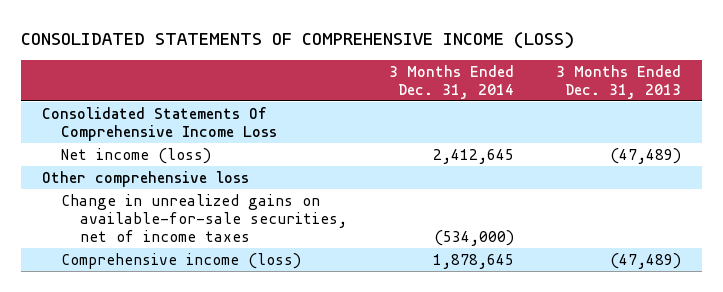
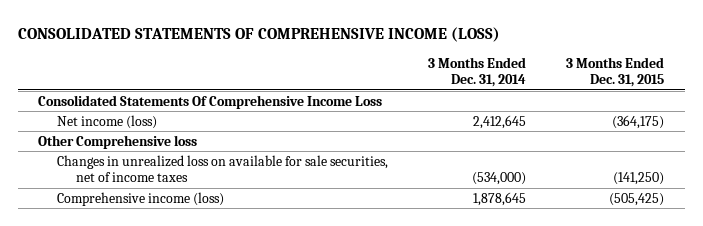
[556,64,682,100] 3 Months Ended Dec. 31, 2013 -> none
none -> [566,56,665,88] 3 Months Ended Dec. 31, 2015
[41,170,249,187] Other comprehensive loss -> [38,134,198,149] Other Comprehensive loss
[60,193,347,242] Change in unrealized gains on available-for-sale securities, net of income taxes -> [57,154,389,183] Changes in unrealized loss on available for sale securities, net of income taxes

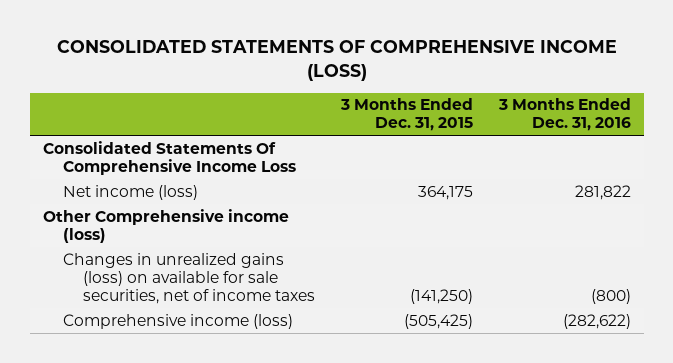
[428,56,527,88] 3 Months Ended Dec. 31, 2014 -> none
none -> [497,98,631,132] 3 Months Ended Dec. 31, 2016
[612,114,665,129] (364,175) -> [417,185,473,200] 364,175
[38,134,198,149] Other Comprehensive loss -> [42,208,289,243] Other Comprehensive income (loss)
[57,154,389,183] Changes in unrealized loss on available for sale securities, net of income taxes -> [62,252,315,305] Changes in unrealized gains (loss) on available for sale securities, net of income taxes

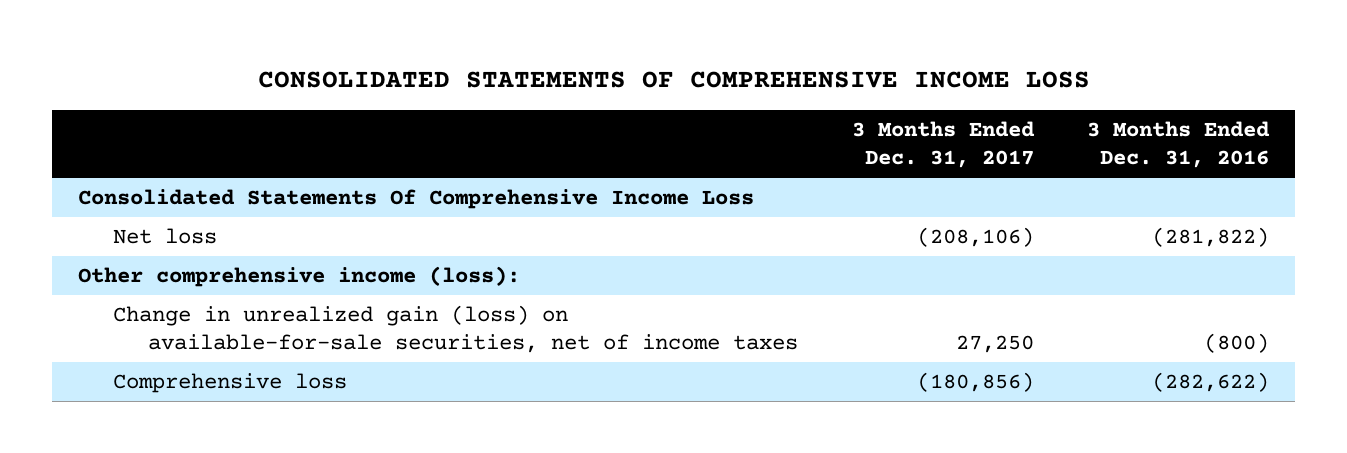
[56,40,617,82] CONSOLIDATED STATEMENTS OF COMPREHENSIVE INCOME (LOSS) -> [257,71,1090,89] CONSOLIDATED STATEMENTS OF COMPREHENSIVE INCOME LOSS
[339,98,473,132] 3 Months Ended Dec. 31, 2015 -> none
none -> [851,120,1035,169] 3 Months Ended Dec. 31, 2017
[62,184,198,200] Net income (loss) -> [113,228,218,245] Net loss
[574,184,631,200] 281,822 -> [1151,227,1269,248] (281,822)
[42,208,289,243] Other Comprehensive income (loss) -> [78,266,521,288] Other comprehensive income (loss):
[62,252,315,305] Changes in unrealized gains (loss) on available for sale securities, net of income taxes -> [113,305,799,354] Change in unrealized gain (loss) on available-for-sale securities, net of income taxes
[62,313,293,329] Comprehensive income (loss) -> [113,373,348,394] Comprehensive loss

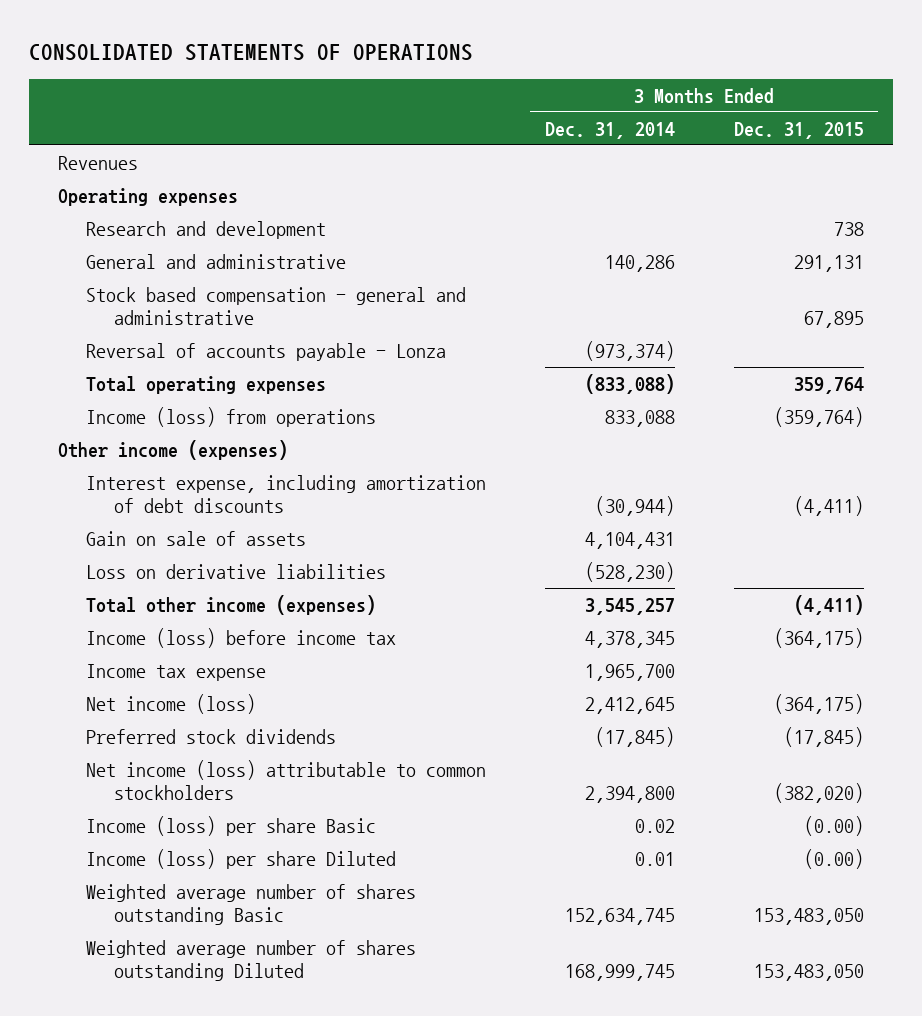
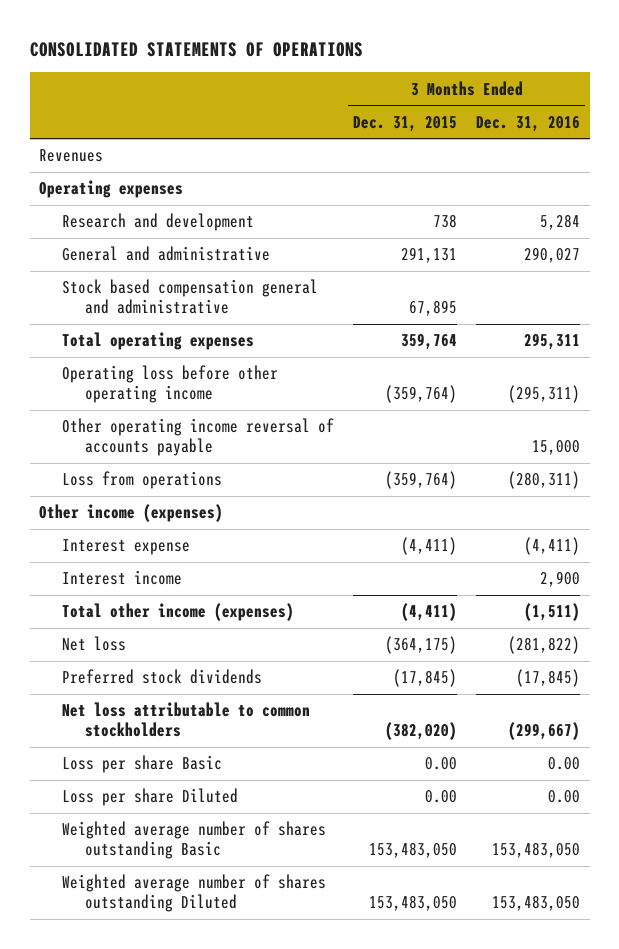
[544,121,675,139] Dec. 31, 2014 -> none
none -> [476,115,581,132] Dec. 31, 2016
[86,342,447,361] Reversal of accounts payable - Lonza -> none
[86,286,467,326] Stock based compensation - general and administrative -> [62,279,319,315] Stock based compensation general and administrative
none -> [62,365,279,404] Operating loss before other operating income
none -> [62,418,335,457] Other operating income reversal of accounts payable
[86,406,377,427] Income (loss) from operations -> [62,471,223,490] Loss from operations
[86,530,307,546] Gain on sale of assets -> none
[86,563,387,579] Loss on derivative liabilities -> none
[86,474,487,514] Interest expense, including amortization of debt discounts -> [62,539,191,556] Interest expense
none -> [62,570,183,586] Interest income
[86,627,397,648] Income (loss) before income tax -> none
[86,663,267,681] Income tax expense -> none
[86,693,257,714] Net income (loss) -> [62,636,127,652] Net loss
[86,759,487,801] Net income (loss) attributable to common stockholders -> [62,702,311,738] Net loss attributable to common stockholders
[86,815,377,836] Income (loss) per share Basic -> [62,755,223,774] Loss per share Basic
[803,815,864,836] (0.00) -> [425,757,458,771] 0.00
[86,848,397,869] Income (loss) per share Diluted -> [62,788,239,807] Loss per share Diluted
[803,848,864,869] (0.00) -> [425,790,458,804] 0.00

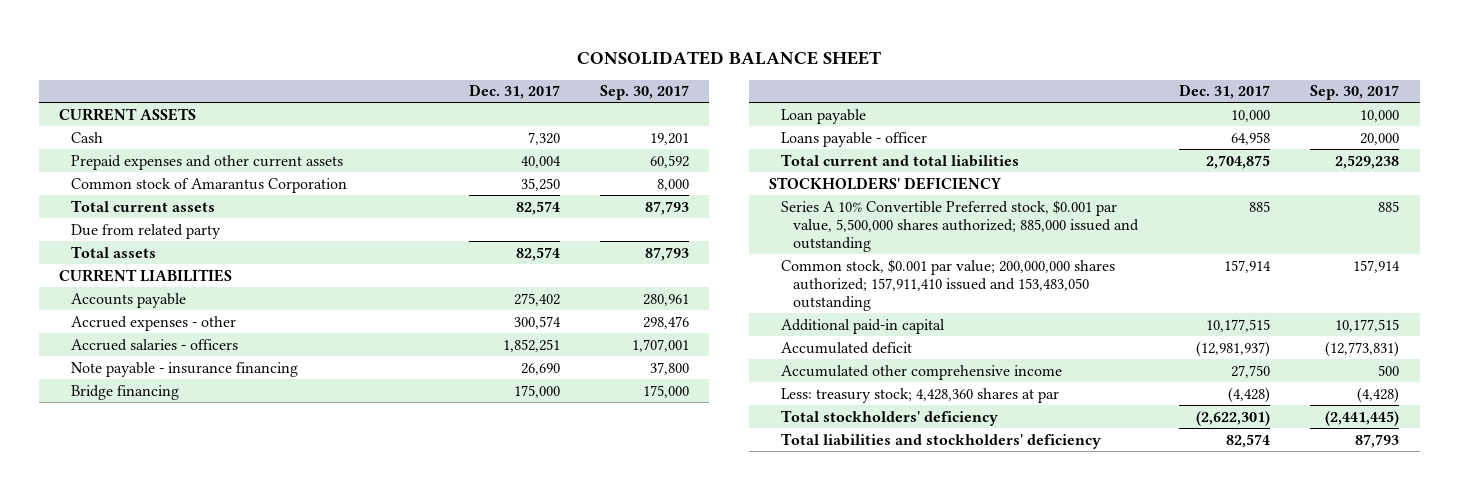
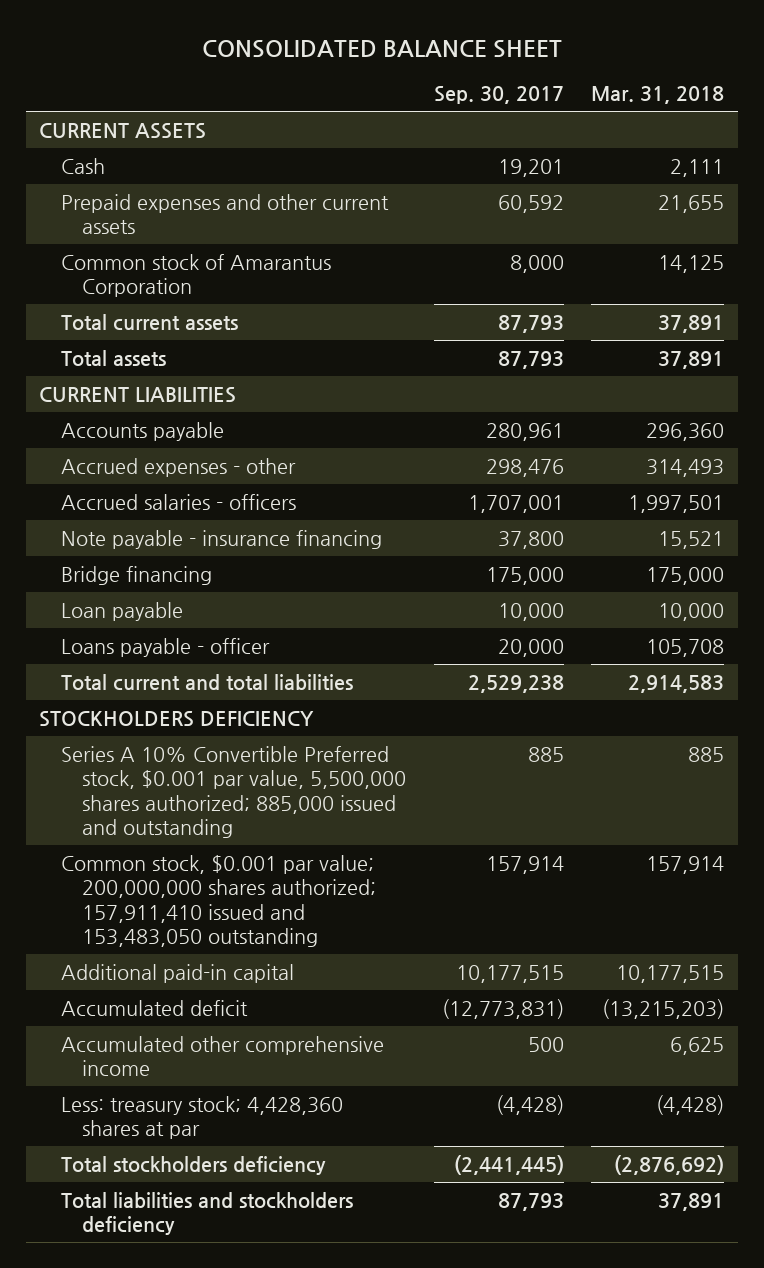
[468,84,560,100] Dec. 31, 2017 -> none
none -> [591,86,725,105] Mar. 31, 2018
[71,223,222,239] Due from related party -> none
[769,176,1002,190] STOCKHOLDERS' DEFICIENCY -> [39,710,315,727] STOCKHOLDERS DEFICIENCY
[781,409,999,426] Total stockholders' deficiency -> [60,1155,326,1175] Total stockholders deficiency
[781,432,1102,449] Total liabilities and stockholders' deficiency -> [60,1191,353,1236] Total liabilities and stockholders deficiency

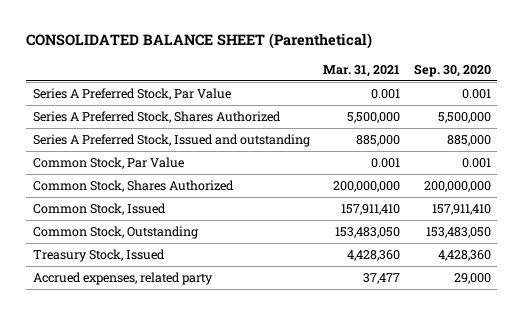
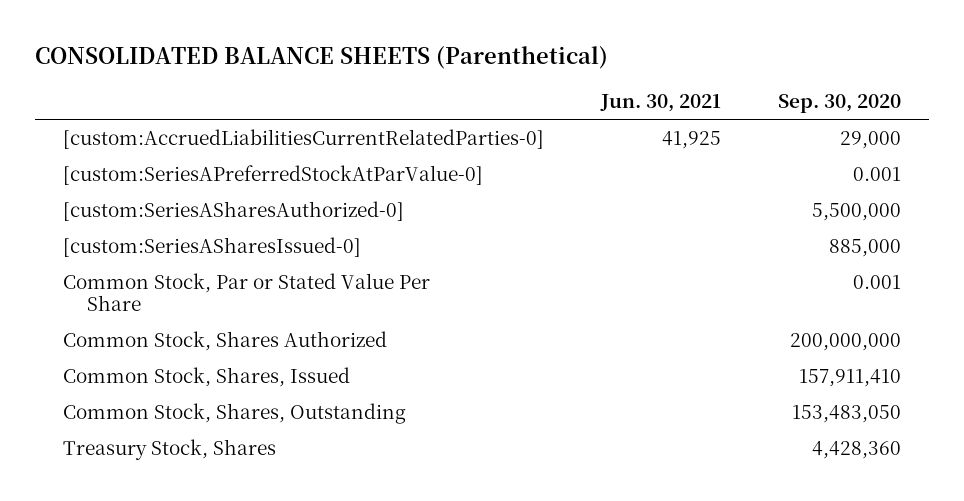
[26,33,373,50] CONSOLIDATED BALANCE SHEET (Parenthetical) -> [34,46,608,70] CONSOLIDATED BALANCE SHEETS (Parenthetical)
[323,64,401,77] Mar. 31, 2021 -> none
none -> [600,94,722,113] Jun. 30, 2021
none -> [63,128,545,149] [custom:AccruedLiabilitiesCurrentRelatedParties-0]
[32,88,231,101] Series A Preferred Stock, Par Value -> [63,164,484,185] [custom:SeriesAPreferredStockAtParValue-0]
[32,111,281,124] Series A Preferred Stock, Shares Authorized -> [63,200,405,221] [custom:SeriesASharesAuthorized-0]
[32,134,310,148] Series A Preferred Stock, Issued and outstanding -> [63,236,362,257] [custom:SeriesASharesIssued-0]
[32,157,184,170] Common Stock, Par Value -> [63,272,431,312] Common Stock, Par or Stated Value Per Share
[32,272,213,286] Accrued expenses, related party -> none
[32,203,166,216] Common Stock, Issued -> [63,366,351,387] Common Stock, Shares, Issued
[32,226,198,240] Common Stock, Outstanding -> [63,402,407,424] Common Stock, Shares, Outstanding
[32,249,165,263] Treasury Stock, Issued -> [63,438,277,460] Treasury Stock, Shares

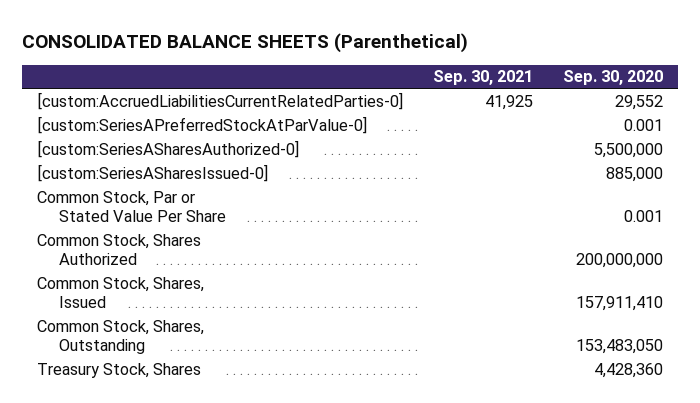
[600,94,722,113] Jun. 30, 2021 -> none
none -> [433,70,534,86] Sep. 30, 2021
[839,130,901,149] 29,000 -> [615,94,664,110] 29,552

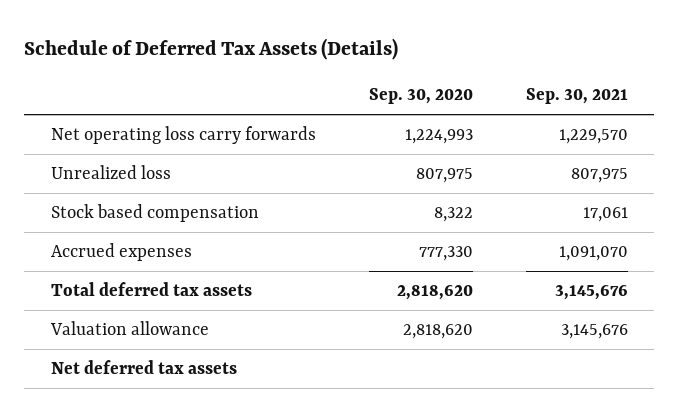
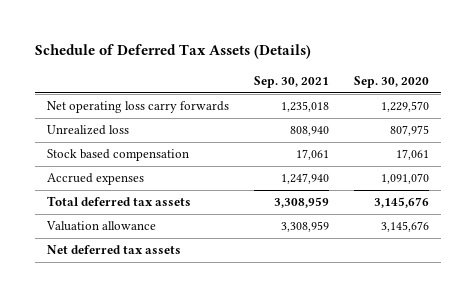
[404,129,473,145] 1,224,993 -> [380,101,429,113] 1,229,570
[558,129,628,145] 1,229,570 -> [280,101,329,113] 1,235,018
[570,168,628,184] 807,975 -> [289,126,329,137] 808,940
[433,207,473,223] 8,322 -> [395,149,429,161] 17,061
[418,246,473,262] 777,330 -> [380,173,429,185] 1,091,070
[558,246,628,262] 1,091,070 -> [280,173,329,185] 1,247,940
[396,285,473,301] 2,818,620 -> [373,197,429,209] 3,145,676
[554,285,628,301] 3,145,676 -> [273,197,329,209] 3,308,959
[402,324,473,340] 2,818,620 -> [380,221,429,233] 3,145,676
[560,324,628,340] 3,145,676 -> [280,221,329,233] 3,308,959

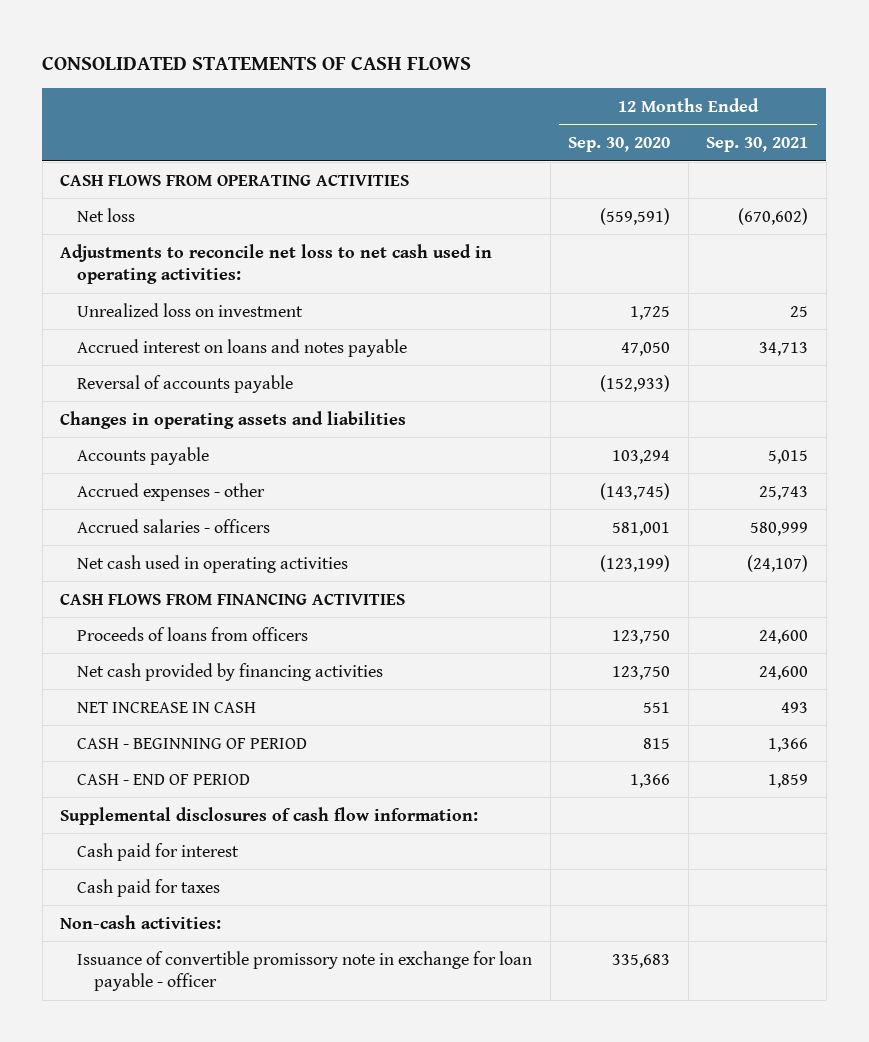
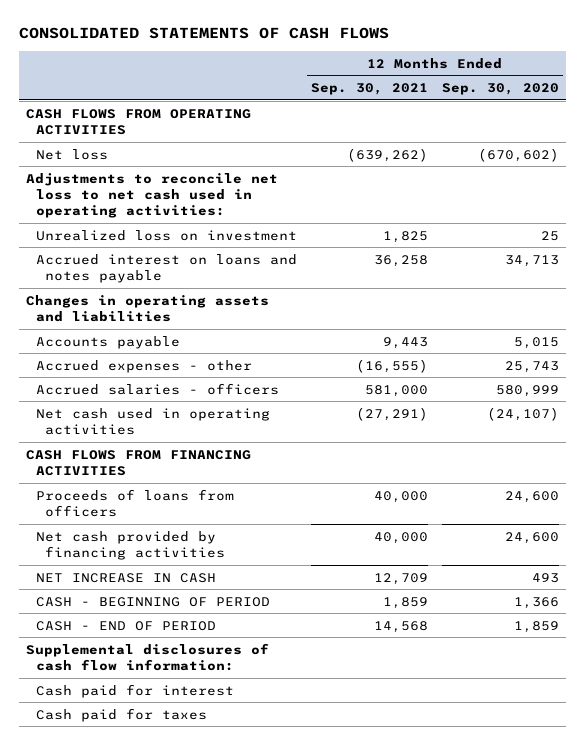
[600,207,671,225] (559,591) -> [478,147,560,162] (670,602)
[738,207,809,225] (670,602) -> [346,147,428,162] (639,262)
[77,374,294,393] Reversal of accounts payable -> none
[630,305,671,320] 1,725 -> [541,230,560,241] 25
[790,305,809,317] 25 -> [382,230,428,243] 1,825
[621,341,671,356] 47,050 -> [505,254,560,267] 34,713
[759,341,809,356] 34,713 -> [373,254,428,267] 36,258
[612,449,671,464] 103,294 -> [514,336,560,349] 5,015
[768,449,809,464] 5,015 -> [382,336,428,349] 9,443
[600,482,671,500] (143,745) -> [505,360,560,373] 25,743
[759,485,809,500] 25,743 -> [355,358,428,373] (16,555)
[612,521,671,536] 581,001 -> [496,384,560,397] 580,999
[750,521,809,536] 580,999 -> [364,384,428,397] 581,000
[600,554,671,572] (123,199) -> [487,406,560,421] (24,107)
[747,554,809,572] (24,107) -> [355,406,428,421] (27,291)
[612,629,671,644] 123,750 -> [505,490,560,503] 24,600
[759,629,809,644] 24,600 -> [373,490,428,503] 40,000
[612,665,671,680] 123,750 -> [505,531,560,544] 24,600
[759,665,809,680] 24,600 -> [373,531,428,544] 40,000
[643,701,671,713] 551 -> [532,572,560,583] 493
[781,701,809,713] 493 -> [373,572,428,585] 12,709
[643,737,671,749] 815 -> [514,596,560,609] 1,366
[768,737,809,752] 1,366 -> [382,596,428,609] 1,859
[630,773,671,788] 1,366 -> [514,620,560,633] 1,859
[768,773,809,788] 1,859 -> [373,620,428,633] 14,568
[60,914,222,929] Non-cash activities: -> none
[77,950,533,992] Issuance of convertible promissory note in exchange for loan payable - officer -> none

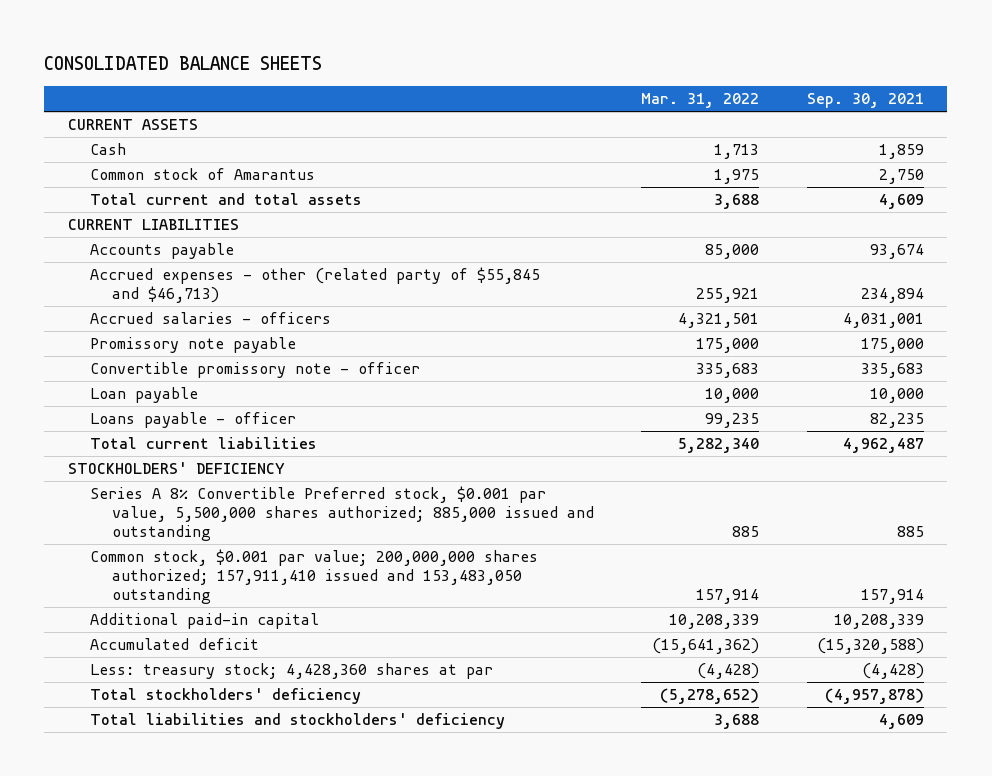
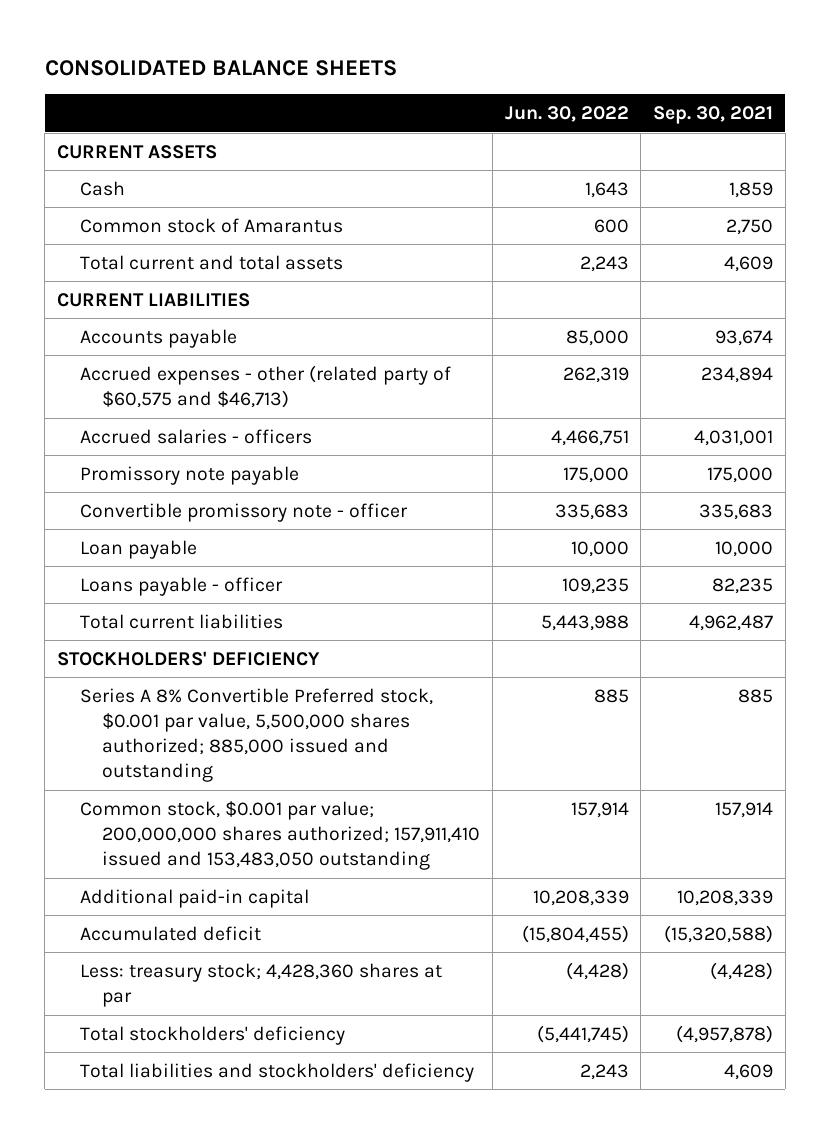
[641,92,760,108] Mar. 31, 2022 -> none
none -> [504,106,629,123] Jun. 30, 2022
[89,267,540,304] Accrued expenses - other (related party of $55,845 and $46,713) -> [79,364,451,408] Accrued expenses - other (related party of $60,575 and $46,713)

